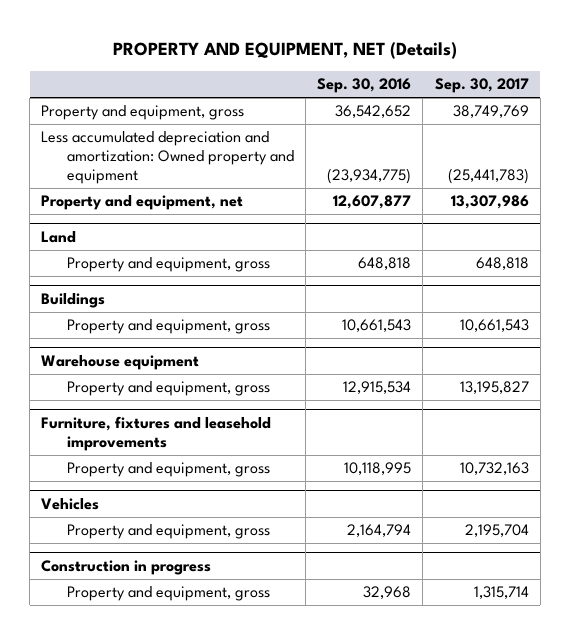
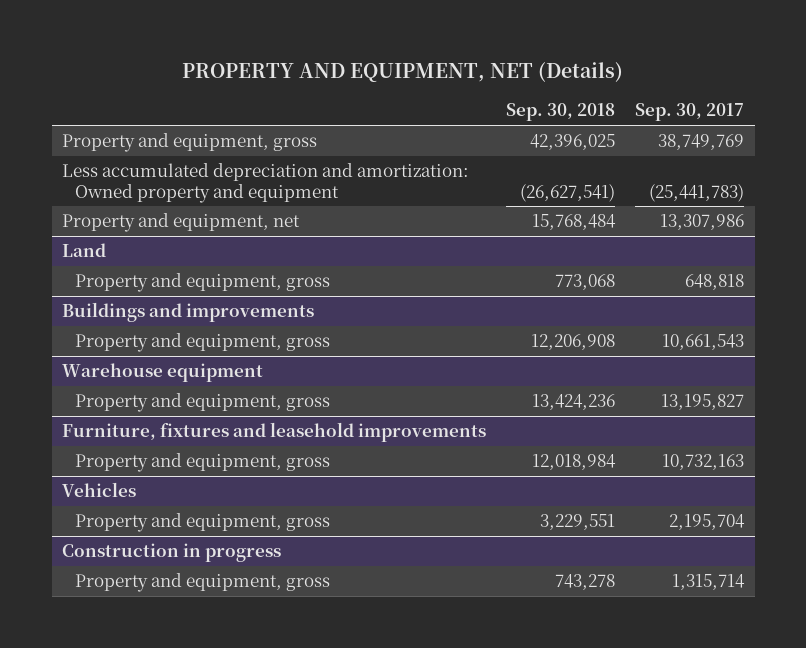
[317,78,412,94] Sep. 30, 2016 -> none
none -> [506,103,616,122] Sep. 30, 2018
[41,292,106,308] Buildings -> [61,302,314,323] Buildings and improvements

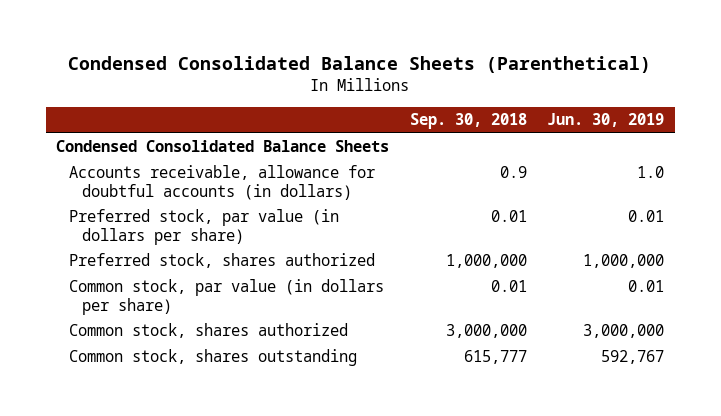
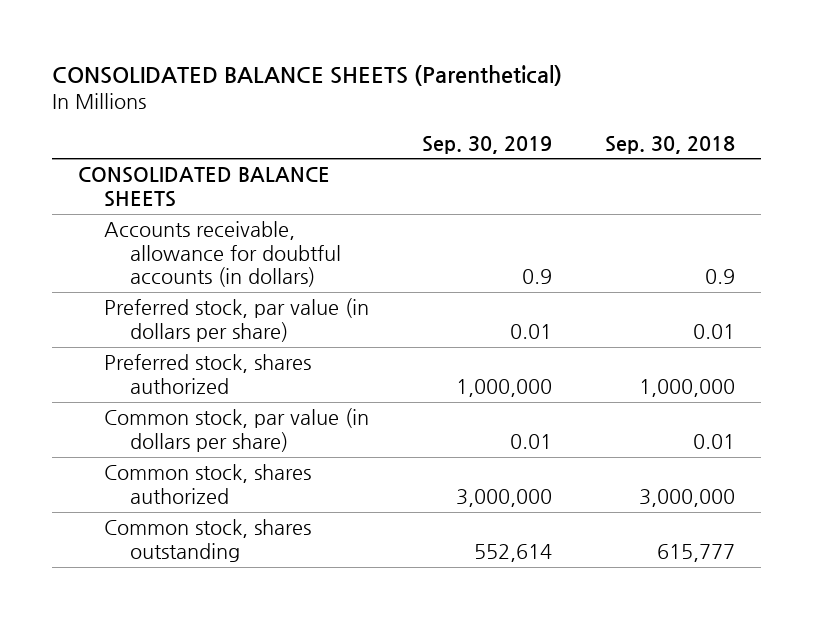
[68,56,652,74] Condensed Consolidated Balance Sheets (Parenthetical) -> [51,64,562,86] CONSOLIDATED BALANCE SHEETS (Parenthetical)
[547,113,665,128] Jun. 30, 2019 -> none
none -> [422,135,553,154] Sep. 30, 2019
[56,140,390,153] Condensed Consolidated Balance Sheets -> [78,167,331,207] CONSOLIDATED BALANCE SHEETS

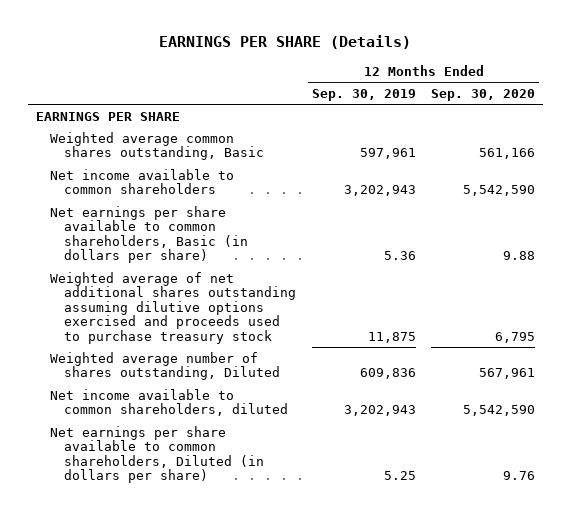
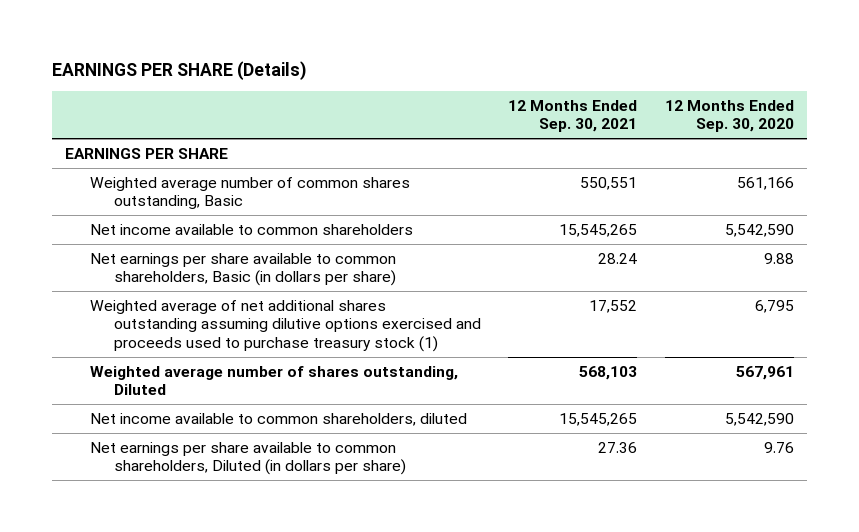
[311,88,416,101] Sep. 30, 2019 -> none
none -> [508,100,638,133] 12 Months Ended Sep. 30, 2021
[49,131,265,161] Weighted average common shares outstanding, Basic -> [89,177,410,210] Weighted average number of common shares outstanding, Basic
[49,271,297,344] Weighted average of net additional shares outstanding assuming dilutive options exercised and proceeds used to purchase treasury stock -> [89,300,481,352] Weighted average of net additional shares outstanding assuming dilutive options exercised and proceeds used to purchase treasury stock (1)

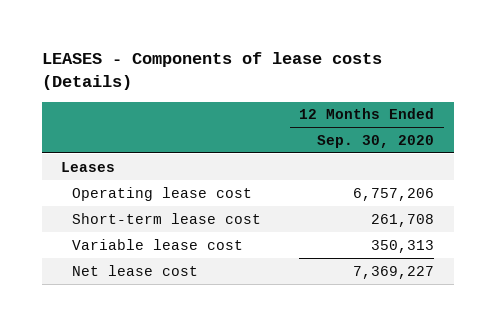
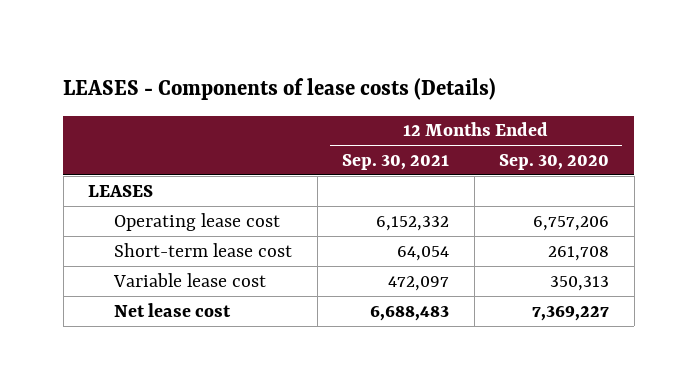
none -> [342,153,450,170] Sep. 30, 2021
[60,161,115,172] Leases -> [88,184,154,197] LEASES

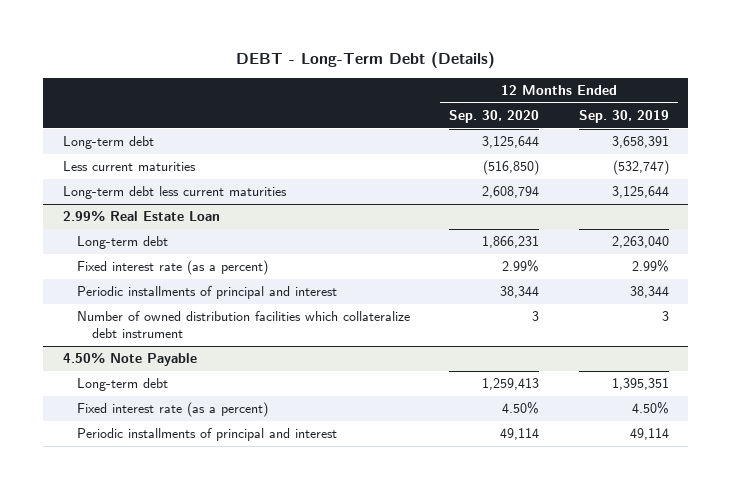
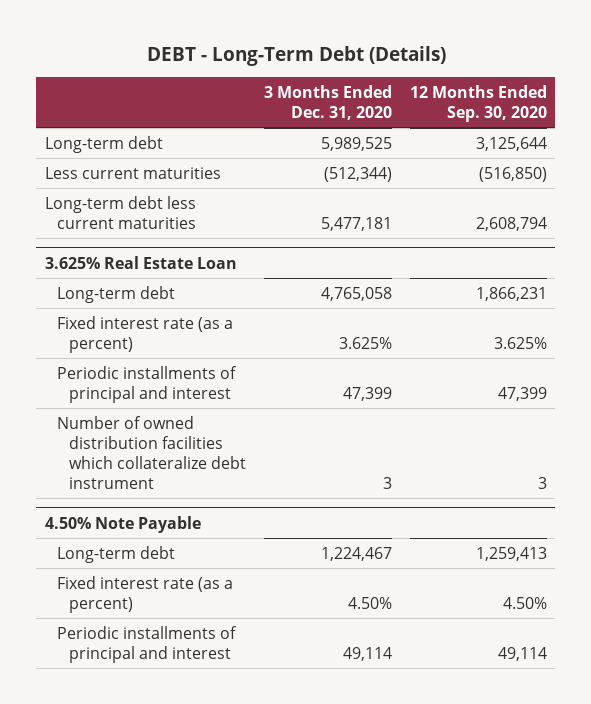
[578,110,669,124] Sep. 30, 2019 -> none
none -> [263,84,392,120] 3 Months Ended Dec. 31, 2020
[62,210,220,222] 2.99% Real Estate Loan -> none
none -> [44,255,237,269] 3.625% Real Estate Loan
[502,260,540,273] 2.99% -> [493,336,547,349] 3.625%
[500,286,540,299] 38,344 -> [497,386,547,401] 47,399

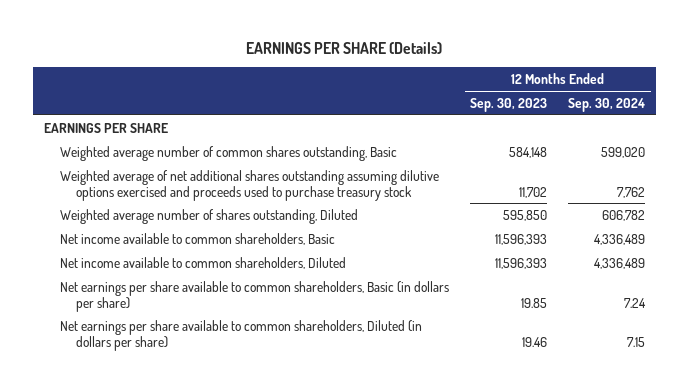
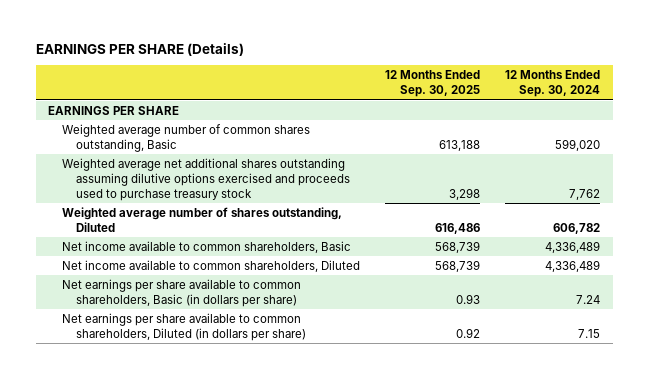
[470,97,548,112] Sep. 30, 2023 -> none
none -> [385,70,481,98] 12 Months Ended Sep. 30, 2025
[59,169,439,201] Weighted average of net additional shares outstanding assuming dilutive options exercised and proceeds used to purchase treasury stock -> [62,157,351,201] Weighted average net additional shares outstanding assuming dilutive options exercised and proceeds used to purchase treasury stock

